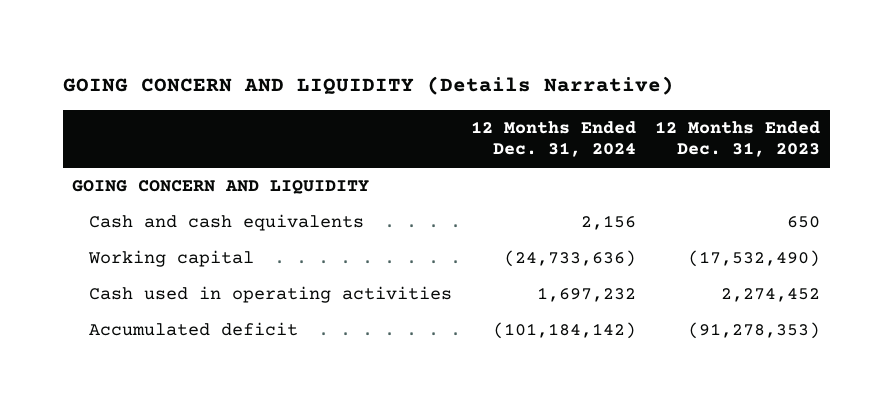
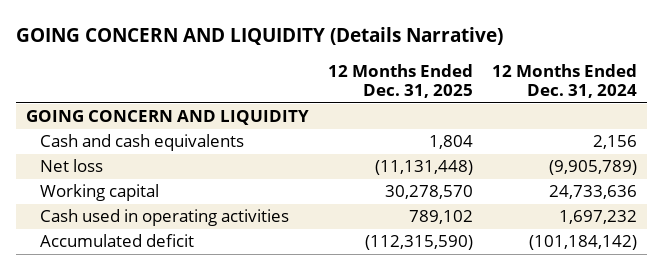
[655,120,821,158] 12 Months Ended Dec. 31, 2023 -> none
none -> [328,63,474,99] 12 Months Ended Dec. 31, 2025
none -> [40,159,104,173] Net loss
[504,250,637,268] (24,733,636) -> [549,185,638,200] 24,733,636

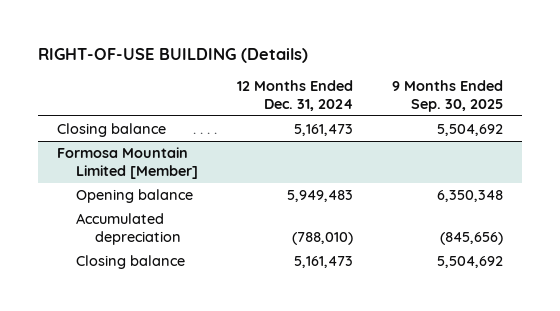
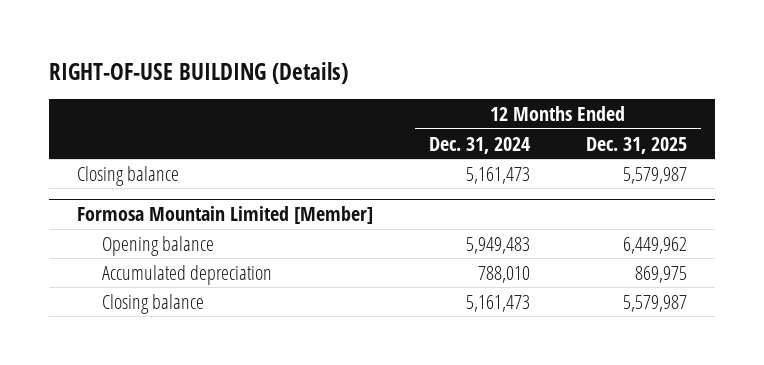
[391,80,503,112] 9 Months Ended Sep. 30, 2025 -> none
none -> [585,136,687,154] Dec. 31, 2025
[291,231,353,245] (788,010) -> [477,265,530,283] 788,010

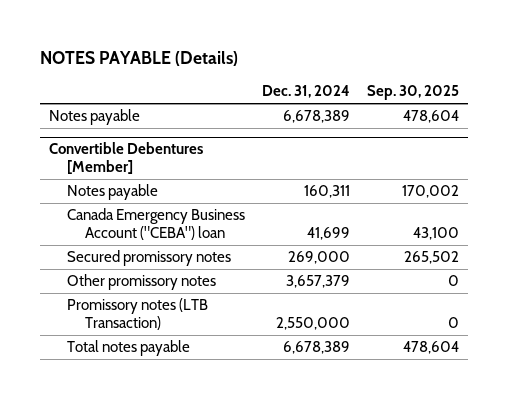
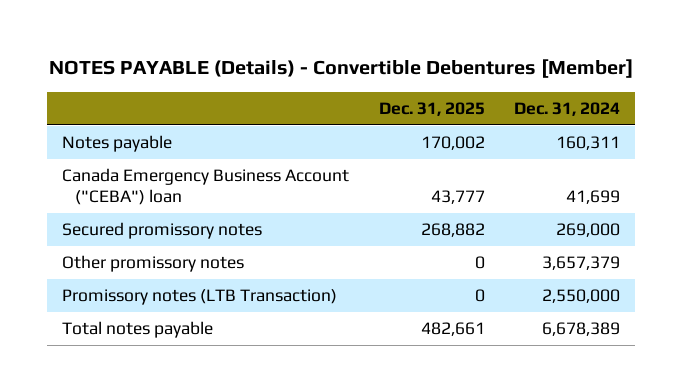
[40,50,239,66] NOTES PAYABLE (Details) -> [49,59,634,79] NOTES PAYABLE (Details) - Convertible Debentures [Member]
[367,85,460,101] Sep. 30, 2025 -> none
none -> [378,101,485,116] Dec. 31, 2025
[49,109,141,126] Notes payable -> none
[49,142,204,175] Convertible Debentures [Member] -> none

